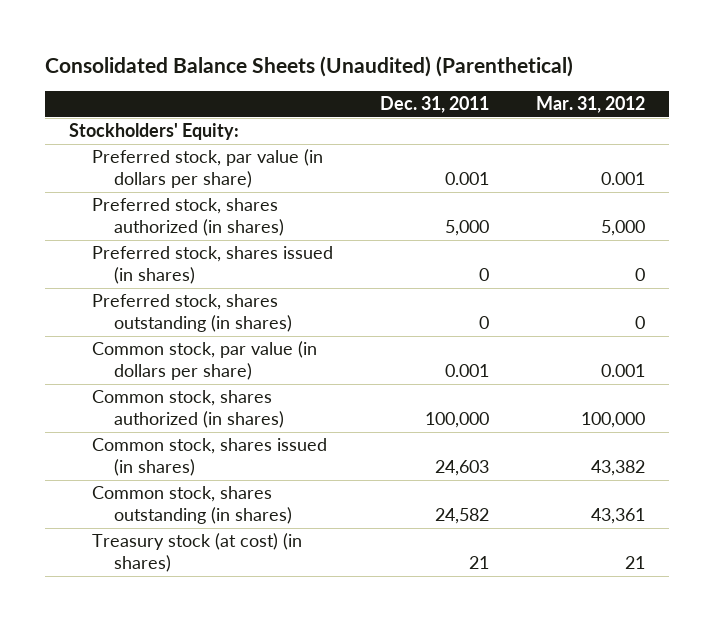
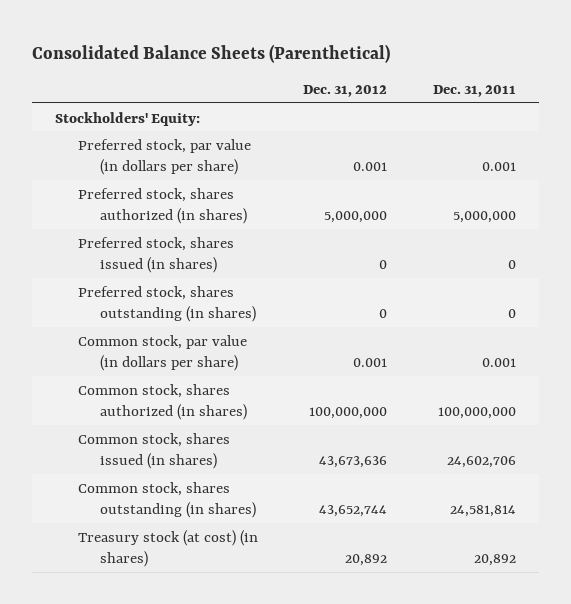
[45,55,574,77] Consolidated Balance Sheets (Unaudited) (Parenthetical) -> [32,43,391,63] Consolidated Balance Sheets (Parenthetical)
[535,95,645,113] Mar. 31, 2012 -> none
none -> [303,85,388,98] Dec. 31, 2012
[444,219,489,236] 5,000 -> [453,211,517,224] 5,000,000
[424,411,489,428] 100,000 -> [438,407,517,420] 100,000,000
[434,459,489,476] 24,603 -> [447,456,517,469] 24,602,706
[434,507,489,524] 24,582 -> [450,505,517,518] 24,581,814
[468,555,489,569] 21 -> [474,554,517,567] 20,892

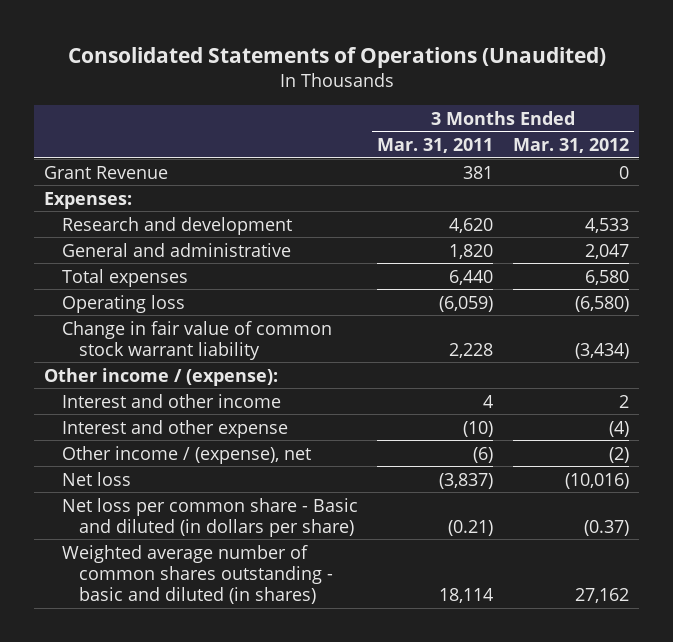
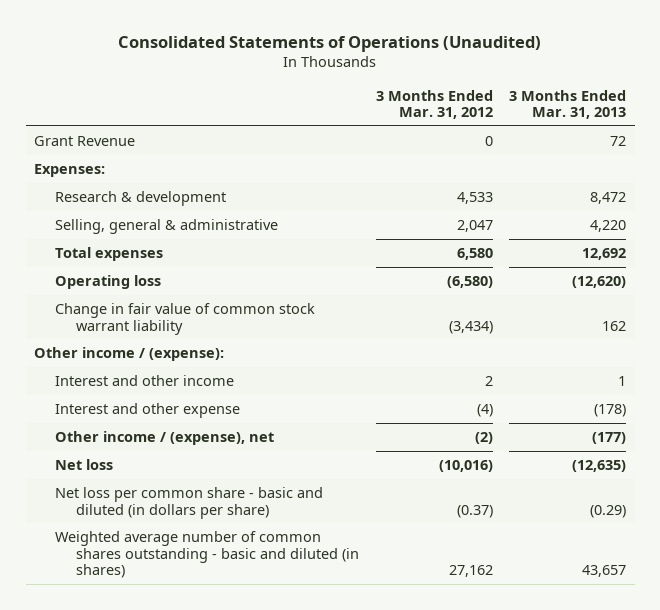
[377,137,494,153] Mar. 31, 2011 -> none
none -> [509,89,627,120] 3 Months Ended Mar. 31, 2013
[61,216,292,235] Research and development -> [54,191,226,207] Research & development
[61,242,291,257] General and administrative -> [54,219,278,235] Selling, general & administrative
[61,497,358,537] Net loss per common share - Basic and diluted (in dollars per share) -> [54,487,323,519] Net loss per common share - basic and diluted (in dollars per share)

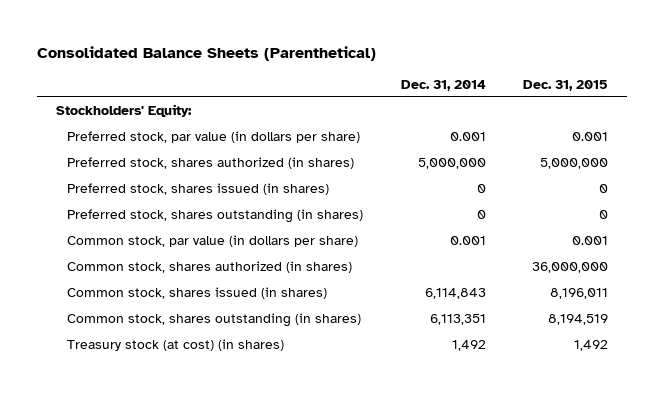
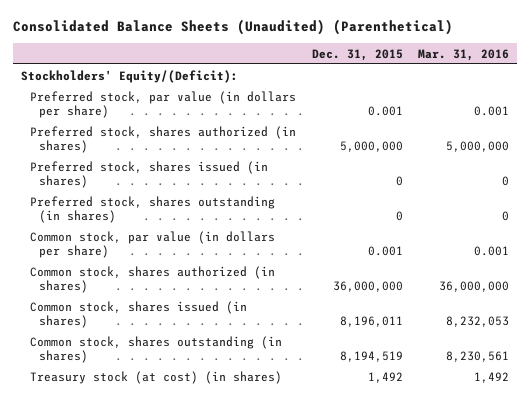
[36,45,376,61] Consolidated Balance Sheets (Parenthetical) -> [12,19,453,36] Consolidated Balance Sheets (Unaudited) (Parenthetical)
[400,79,486,91] Dec. 31, 2014 -> none
none -> [418,48,510,61] Mar. 31, 2016
[55,104,192,118] Stockholders' Equity: -> [20,69,238,83] Stockholders' Equity/(Deficit):

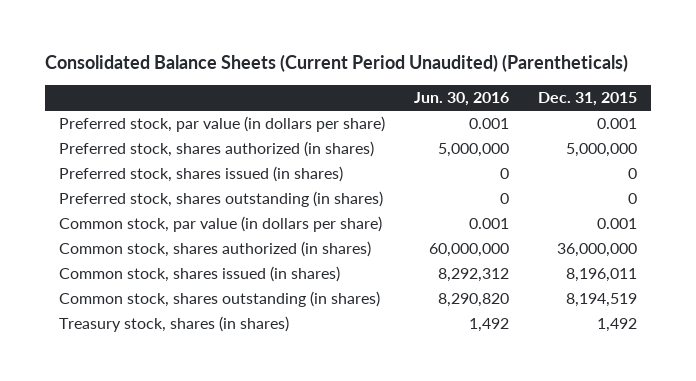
[12,19,453,36] Consolidated Balance Sheets (Unaudited) (Parenthetical) -> [44,54,628,73] Consolidated Balance Sheets (Current Period Unaudited) (Parentheticals)
[418,48,510,61] Mar. 31, 2016 -> none
none -> [414,92,510,107] Jun. 30, 2016
[20,69,238,83] Stockholders' Equity/(Deficit): -> none
[29,370,282,384] Treasury stock (at cost) (in shares) -> [59,316,290,333] Treasury stock, shares (in shares)

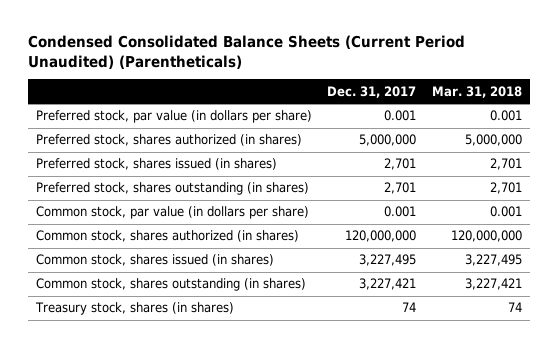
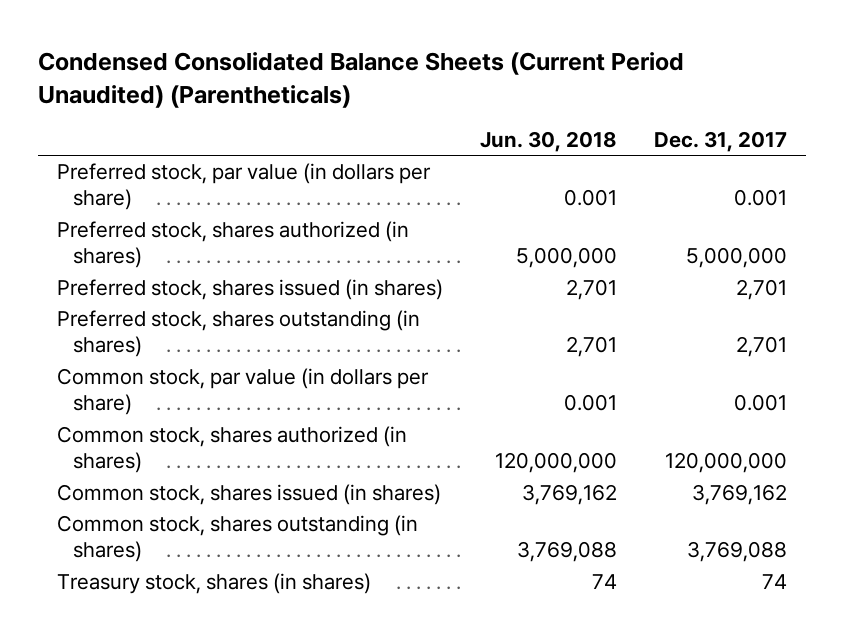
[431,85,522,98] Mar. 31, 2018 -> none
none -> [480,130,618,152] Jun. 30, 2018
[359,254,417,267] 3,227,495 -> [692,484,788,506] 3,769,162
[359,278,417,291] 3,227,421 -> [687,541,788,563] 3,769,088

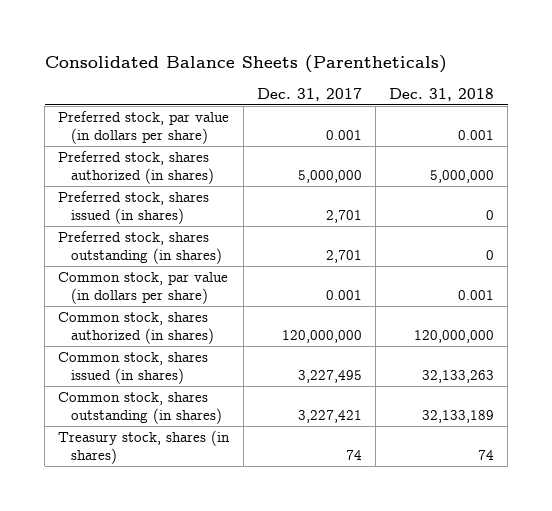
[38,52,685,108] Condensed Consolidated Balance Sheets (Current Period Unaudited) (Parentheticals) -> [44,54,447,73] Consolidated Balance Sheets (Parentheticals)
[480,130,618,152] Jun. 30, 2018 -> none
none -> [389,88,495,102] Dec. 31, 2018
[692,484,788,506] 3,769,162 -> [297,370,362,384] 3,227,495
[687,541,788,563] 3,769,088 -> [297,410,362,424] 3,227,421

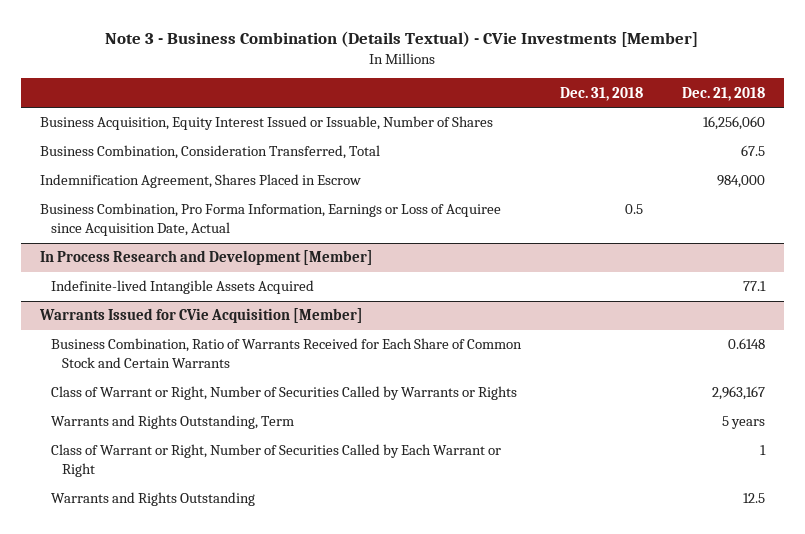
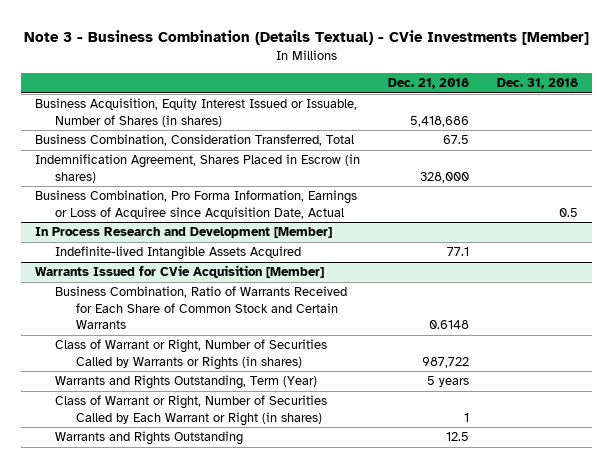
[40,116,494,131] Business Acquisition, Equity Interest Issued or Issuable, Number of Shares -> [35,98,358,127] Business Acquisition, Equity Interest Issued or Issuable, Number of Shares (in shares)
[702,116,765,131] 16,256,060 -> [410,115,470,127] 5,418,686
[40,174,362,189] Indemnification Agreement, Shares Placed in Escrow -> [35,154,361,183] Indemnification Agreement, Shares Placed in Escrow (in shares)
[716,175,765,189] 984,000 -> [420,171,470,183] 328,000
[50,386,517,401] Class of Warrant or Right, Number of Securities Called by Warrants or Rights -> [55,339,328,370] Class of Warrant or Right, Number of Securities Called by Warrants or Rights (in shares)
[711,386,765,401] 2,963,167 -> [422,356,470,368] 987,722
[50,415,294,430] Warrants and Rights Outstanding, Term -> [55,375,318,390] Warrants and Rights Outstanding, Term (Year)
[50,444,501,478] Class of Warrant or Right, Number of Securities Called by Each Warrant or Right -> [55,395,328,426] Class of Warrant or Right, Number of Securities Called by Each Warrant or Right (in shares)

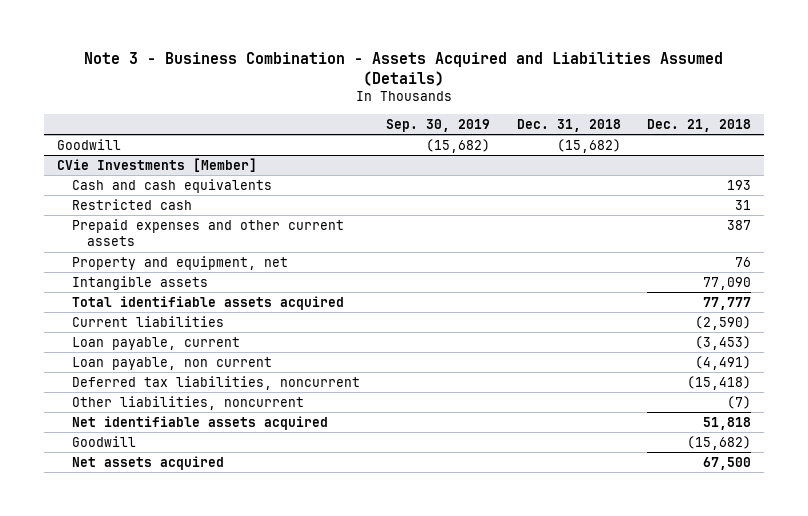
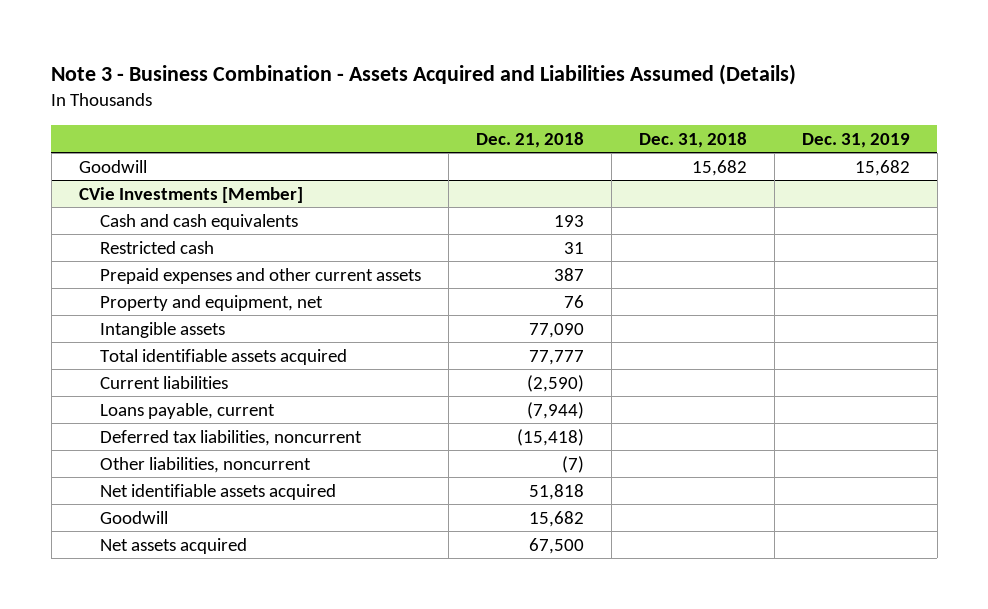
[386,118,491,132] Sep. 30, 2019 -> none
none -> [801,132,910,148] Dec. 31, 2019
[556,138,621,153] (15,682) -> [691,159,747,176] 15,682
[71,356,272,370] Loan payable, non current -> none
[71,336,240,350] Loan payable, current -> [99,402,275,419] Loans payable, current
[694,335,751,350] (3,453) -> [526,401,584,419] (7,944)
[686,435,751,450] (15,682) -> [528,510,584,527] 15,682

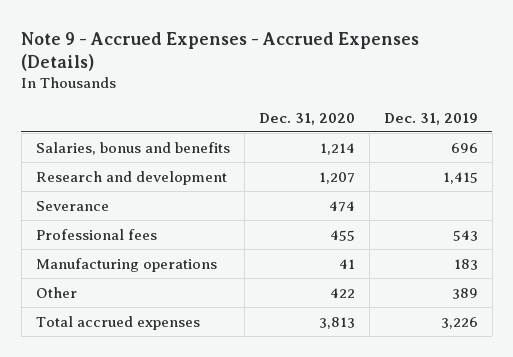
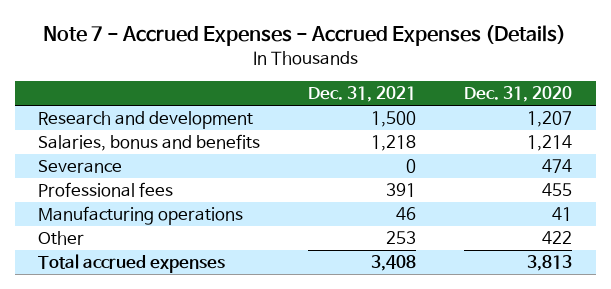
[21,31,420,71] Note 9 - Accrued Expenses - Accrued Expenses (Details) -> [43,24,567,46] Note 7 - Accrued Expenses - Accrued Expenses (Details)
[383,112,478,125] Dec. 31, 2019 -> none
none -> [308,86,417,103] Dec. 31, 2021
[35,141,230,155] Salaries, bonus and benefits -> [38,134,261,152] Salaries, bonus and benefits

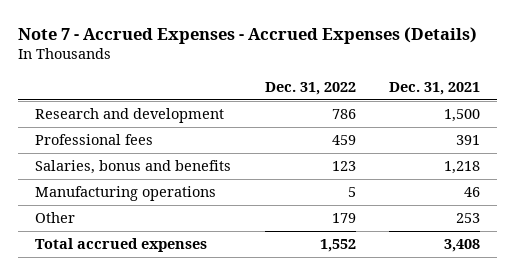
[464,86,573,103] Dec. 31, 2020 -> none
none -> [264,81,356,95] Dec. 31, 2022
[38,160,123,174] Severance -> none
[38,134,261,152] Salaries, bonus and benefits -> [34,160,231,175] Salaries, bonus and benefits

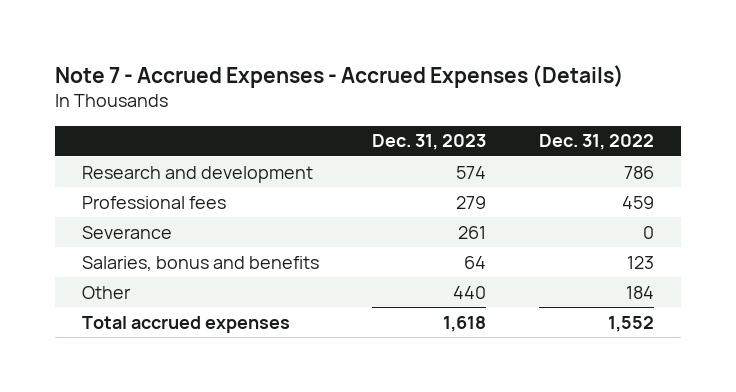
[389,81,481,95] Dec. 31, 2021 -> none
none -> [371,134,486,151] Dec. 31, 2023
none -> [81,225,172,239] Severance
[34,186,216,202] Manufacturing operations -> none
[331,213,356,224] 179 -> [626,285,655,299] 184

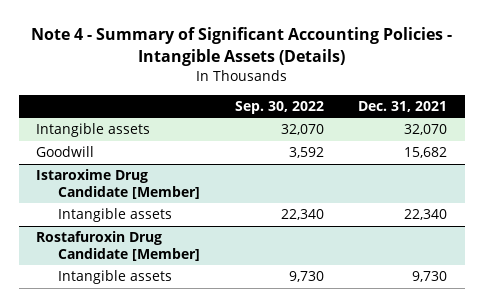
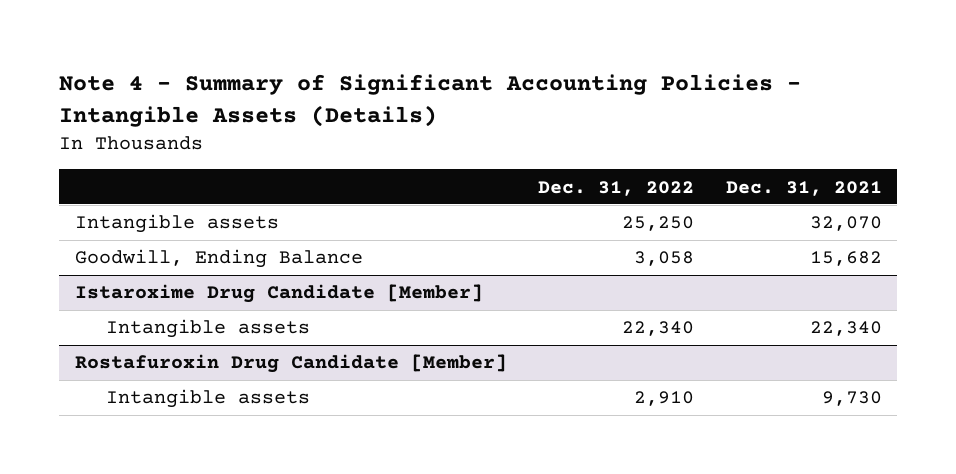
[234,100,324,114] Sep. 30, 2022 -> none
none -> [538,180,695,196] Dec. 31, 2022
[35,146,94,158] Goodwill -> [74,249,363,269] Goodwill, Ending Balance

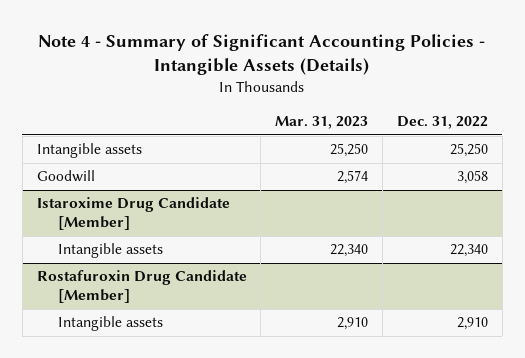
[725,180,882,196] Dec. 31, 2021 -> none
none -> [275,116,369,130] Mar. 31, 2023
[74,249,363,269] Goodwill, Ending Balance -> [36,170,95,183] Goodwill

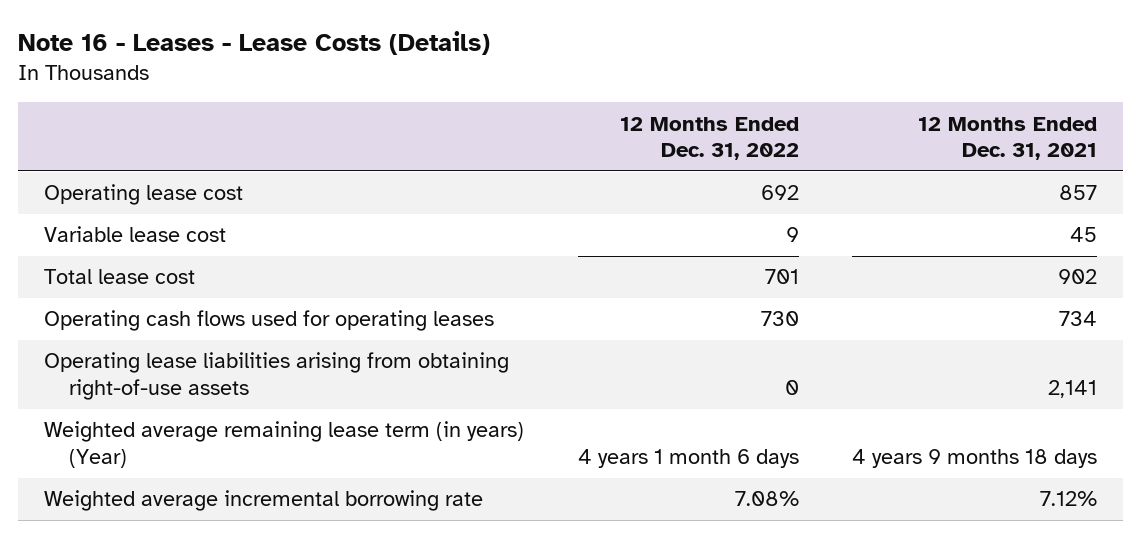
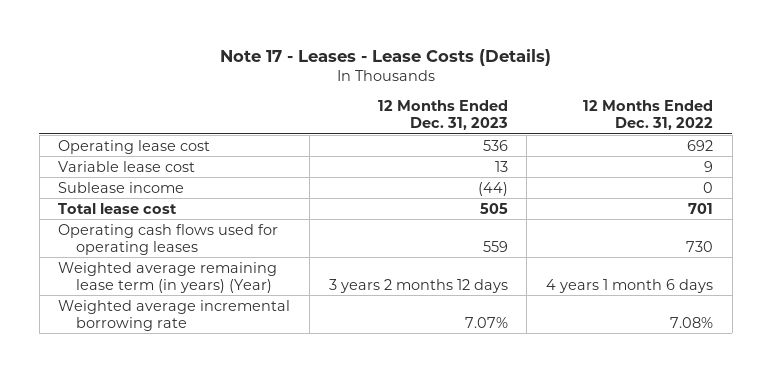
[17,31,490,56] Note 16 - Leases - Lease Costs (Details) -> [219,48,551,66] Note 17 - Leases - Lease Costs (Details)
[917,116,1097,161] 12 Months Ended Dec. 31, 2021 -> none
none -> [377,100,508,131] 12 Months Ended Dec. 31, 2023
none -> [58,181,185,193] Sublease income
[44,352,510,401] Operating lease liabilities arising from obtaining right-of-use assets -> none

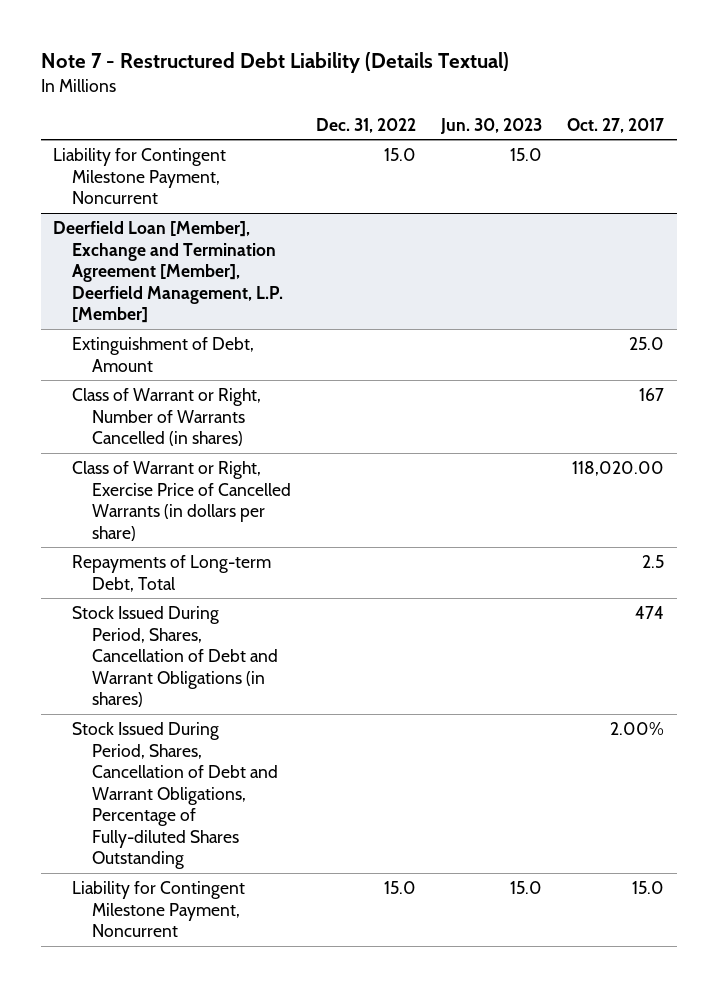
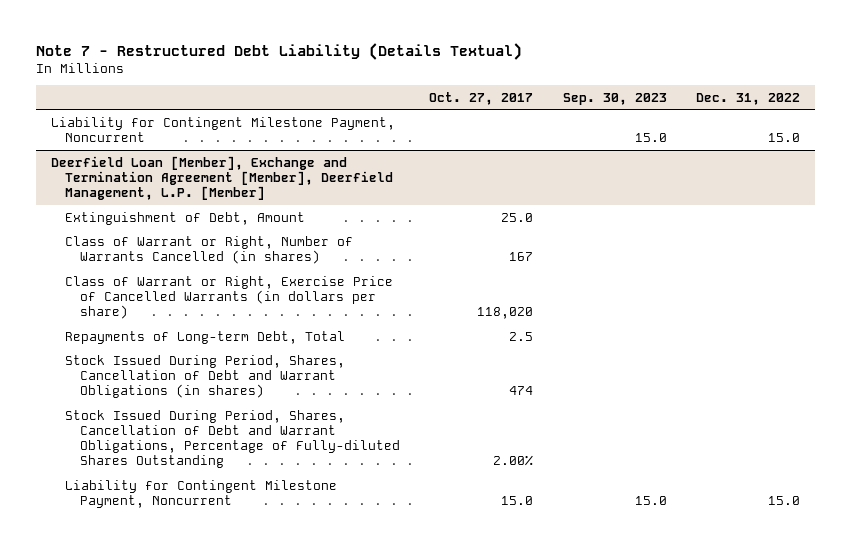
[439,117,542,134] Jun. 30, 2023 -> none
none -> [562,92,667,105] Sep. 30, 2023
[572,461,665,477] 118,020.00 -> [477,306,534,319] 118,020

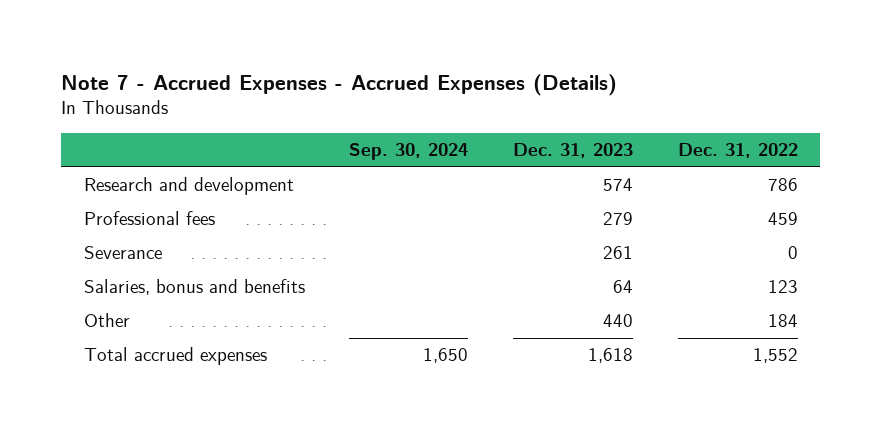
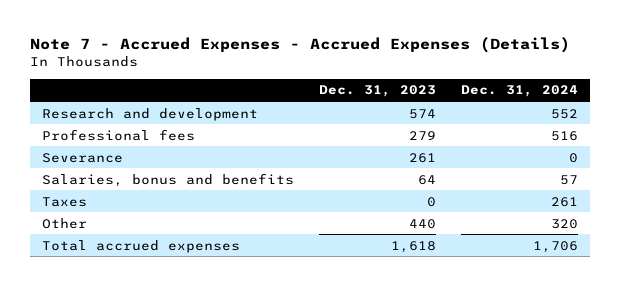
[349,143,469,161] Sep. 30, 2024 -> none
[677,143,798,159] Dec. 31, 2022 -> none
none -> [460,85,578,98] Dec. 31, 2024
none -> [42,196,88,207] Taxes

